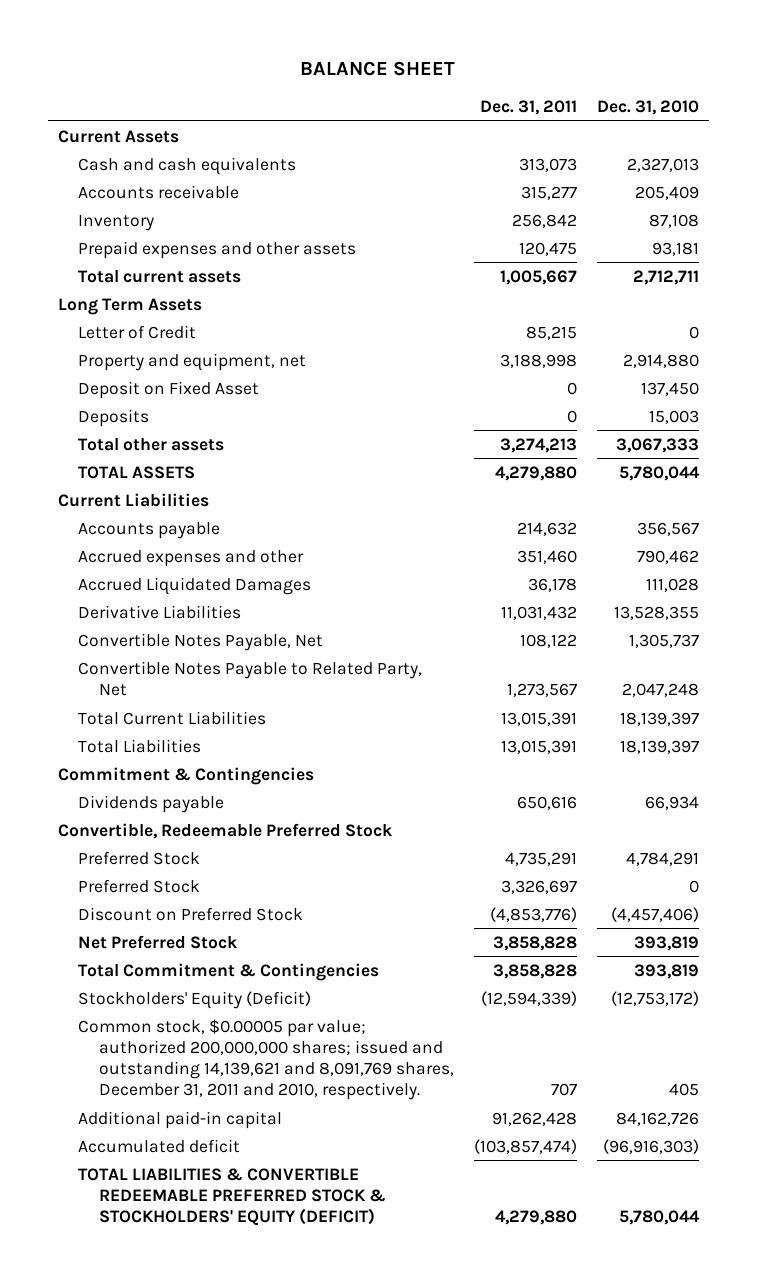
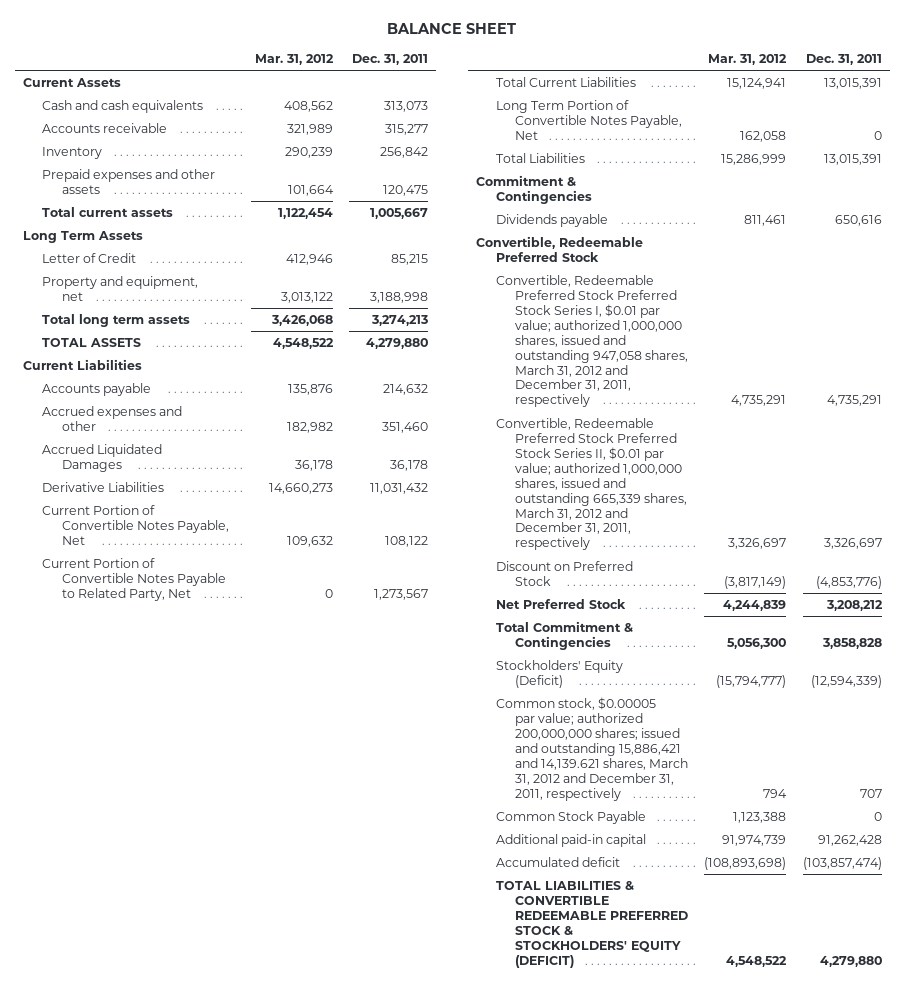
[596,100,699,116] Dec. 31, 2010 -> none
none -> [255,54,335,66] Mar. 31, 2012
[78,380,260,399] Deposit on Fixed Asset -> none
[78,408,150,427] Deposits -> none
[78,437,225,451] Total other assets -> [42,314,191,328] Total long term assets
[78,632,324,651] Convertible Notes Payable, Net -> [42,505,229,545] Current Portion of Convertible Notes Payable, Net
[78,660,423,696] Convertible Notes Payable to Related Party, Net -> [42,558,226,601] Current Portion of Convertible Notes Payable to Related Party, Net
none -> [495,100,683,140] Long Term Portion of Convertible Notes Payable, Net
[78,850,201,865] Preferred Stock -> [495,275,689,408] Convertible, Redeemable Preferred Stock Preferred Stock Series I, $0.01 par value; authorized 1,000,000 shares, issued and outstanding 947,058 shares, March 31, 2012 and December 31, 2011, respectively
[78,878,201,893] Preferred Stock -> [495,418,688,551] Convertible, Redeemable Preferred Stock Preferred Stock Series II, $0.01 par value; authorized 1,000,000 shares, issued and outstanding 665,339 shares, March 31, 2012 and December 31, 2011, respectively
[492,935,577,951] 3,858,828 -> [825,600,883,612] 3,208,212
[78,1018,454,1101] Common stock, $0.00005 par value; authorized 200,000,000 shares; issued and outstanding 14,139,621 and 8,091,769 shares, December 31, 2011 and 2010, respectively. -> [495,697,689,801] Common stock, $0.00005 par value; authorized 200,000,000 shares; issued and outstanding 15,886,421 and 14,139.621 shares, March 31, 2012 and December 31, 2011, respectively
none -> [495,811,646,825] Common Stock Payable

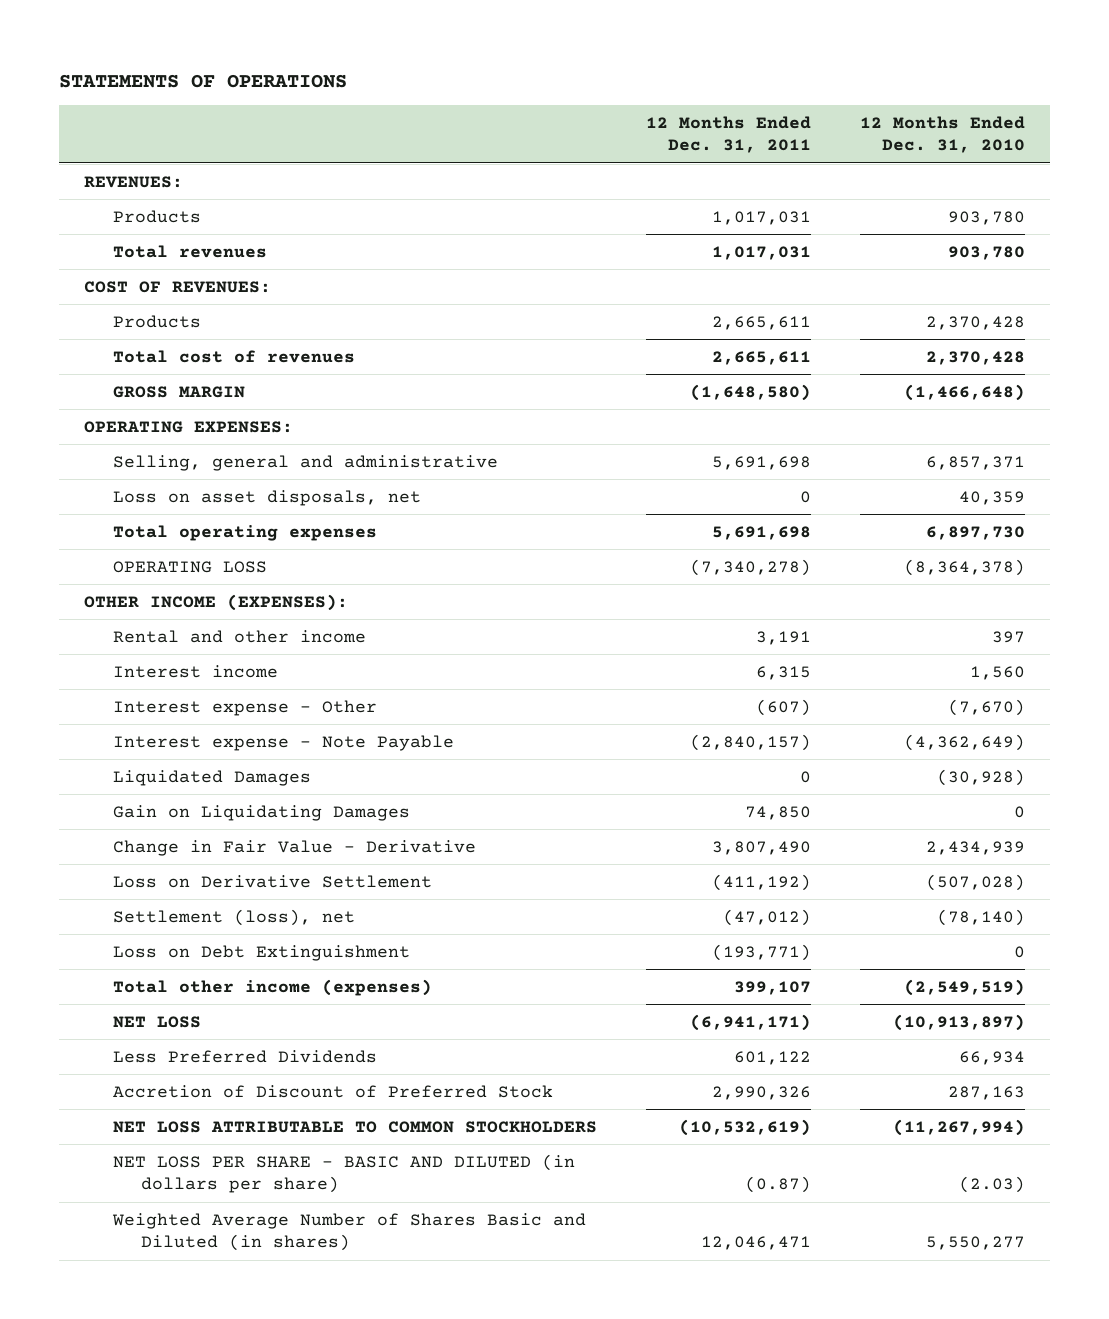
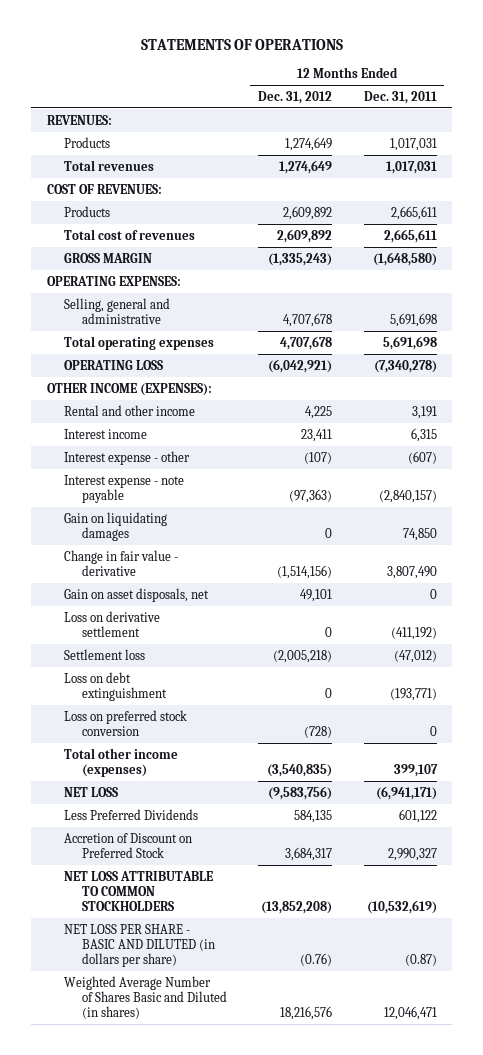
[860,115,1026,154] 12 Months Ended Dec. 31, 2010 -> none
none -> [258,90,333,104] Dec. 31, 2012
[112,489,421,506] Loss on asset disposals, net -> none
[112,769,311,786] Liquidated Damages -> none
[112,699,377,716] Interest expense - Other -> [64,450,191,465] Interest expense - other
[112,734,454,751] Interest expense - Note Payable -> [64,474,185,503] Interest expense - note payable
[112,804,410,821] Gain on Liquidating Damages -> [64,511,168,541] Gain on liquidating damages
[112,839,476,856] Change in Fair Value - Derivative -> [64,549,179,576] Change in fair value - derivative
none -> [64,587,210,602] Gain on asset disposals, net
[112,874,432,888] Loss on Derivative Settlement -> [64,610,161,637] Loss on derivative settlement
[112,908,355,926] Settlement (loss), net -> [64,648,146,660] Settlement loss
[112,944,410,961] Loss on Debt Extinguishment -> [64,671,167,701] Loss on debt extinguishment
none -> [64,709,188,736] Loss on preferred stock conversion
[112,1084,553,1098] Accretion of Discount of Preferred Stock -> [64,832,193,858] Accretion of Discount on Preferred Stock
[711,1085,811,1100] 2,990,326 -> [387,847,437,861] 2,990,327

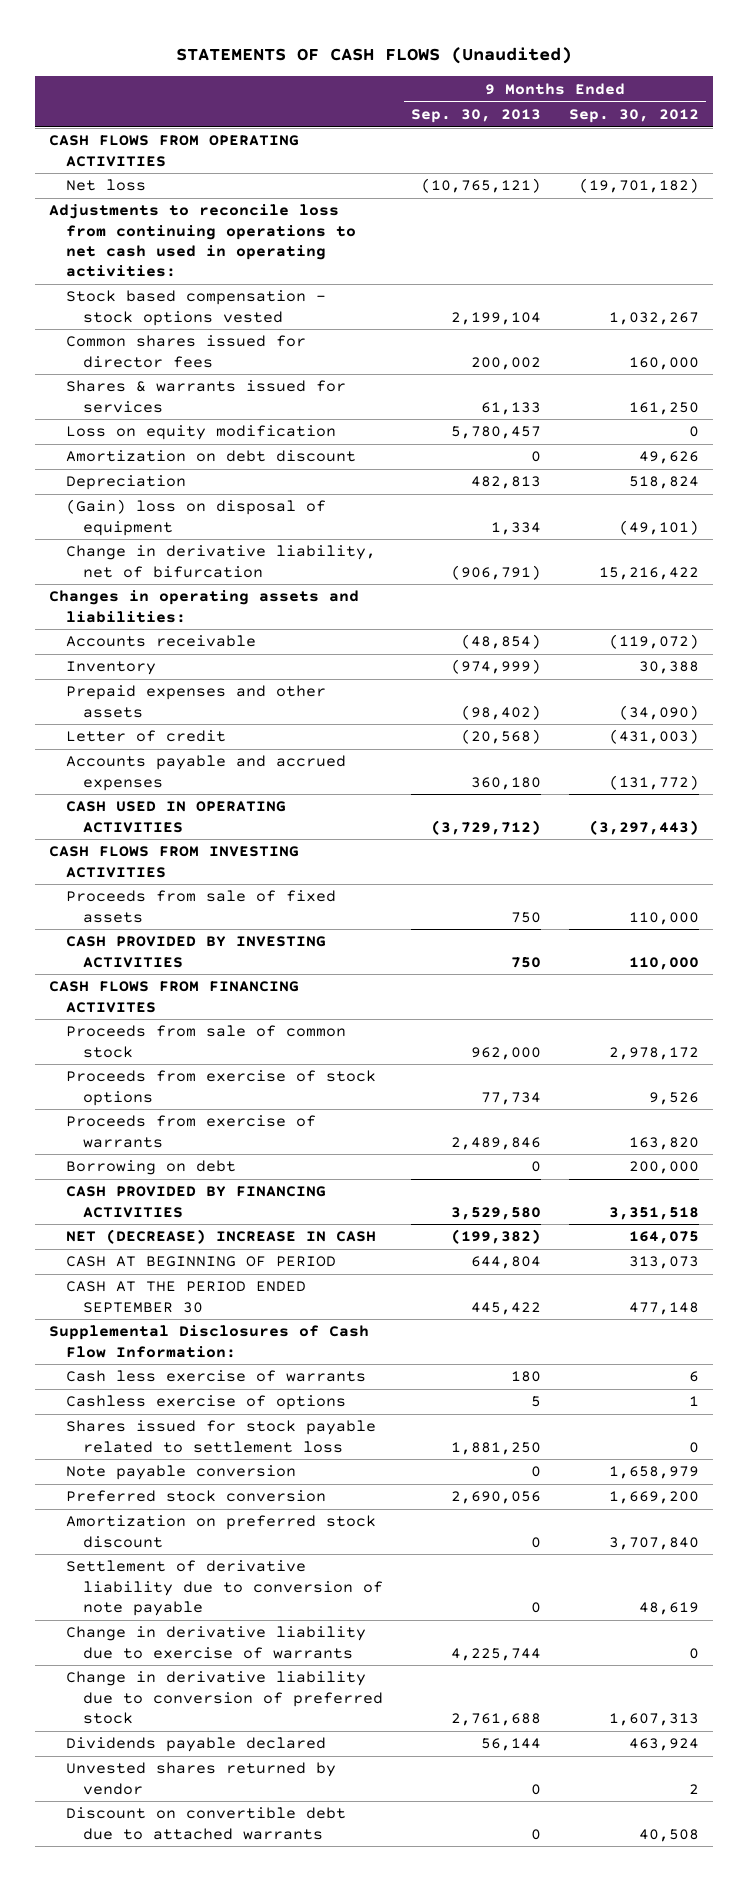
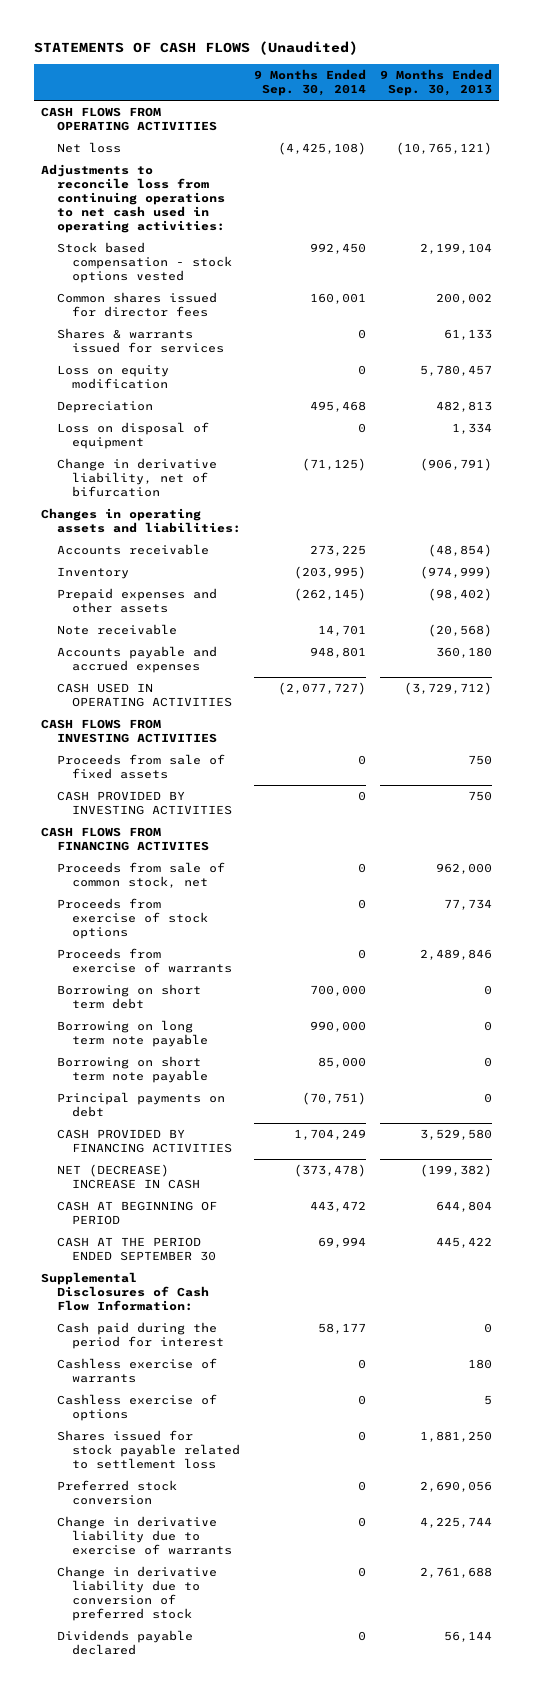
[569,109,700,124] Sep. 30, 2012 -> none
none -> [254,68,367,96] 9 Months Ended Sep. 30, 2014
[65,450,356,463] Amortization on debt discount -> none
[65,499,326,536] (Gain) loss on disposal of equipment -> [56,422,209,450] Loss on disposal of equipment
[65,730,226,743] Letter of credit -> [56,624,177,636] Note receivable
[65,1025,346,1058] Proceeds from sale of common stock -> [56,862,225,889] Proceeds from sale of common stock, net
[65,1160,236,1176] Borrowing on debt -> [56,984,201,1010] Borrowing on short term debt
none -> [56,1020,208,1048] Borrowing on long term note payable
none -> [56,1056,208,1084] Borrowing on short term note payable
none -> [56,1092,225,1118] Principal payments on debt
none -> [56,1322,224,1350] Cash paid during the period for interest
[65,1370,366,1383] Cash less exercise of warrants -> [56,1358,217,1384] Cashless exercise of warrants
[65,1465,296,1481] Note payable conversion -> none
[65,1515,376,1548] Amortization on preferred stock discount -> none
[65,1560,383,1617] Settlement of derivative liability due to conversion of note payable -> none
[65,1762,336,1795] Unvested shares returned by vendor -> none
[65,1807,346,1840] Discount on convertible debt due to attached warrants -> none

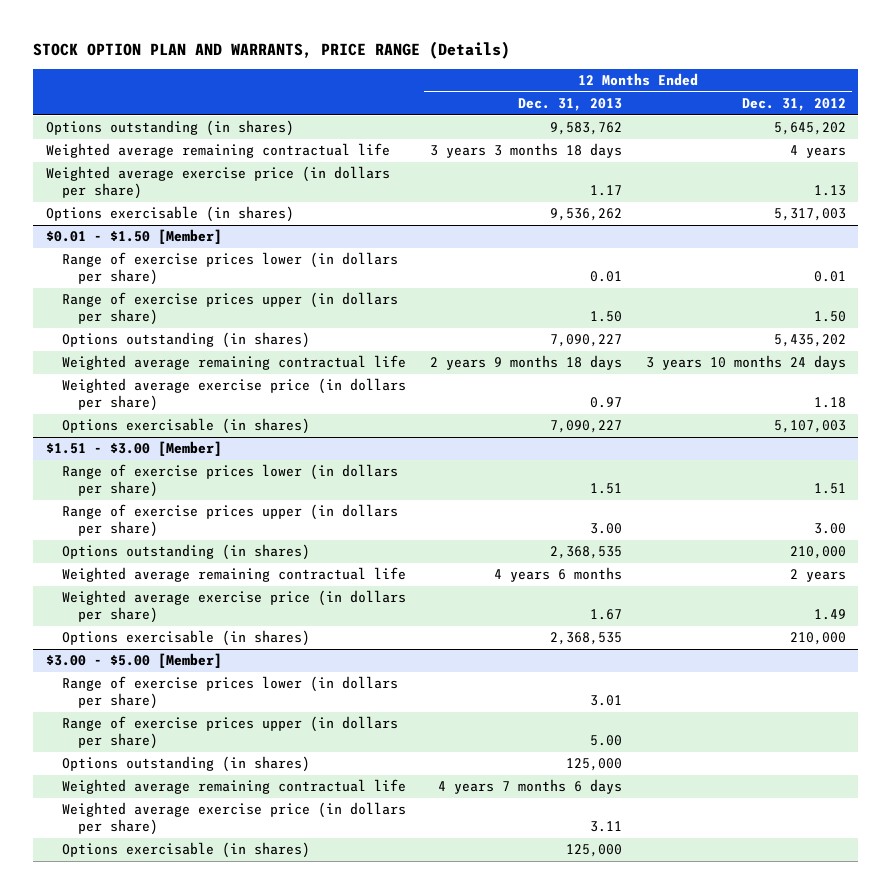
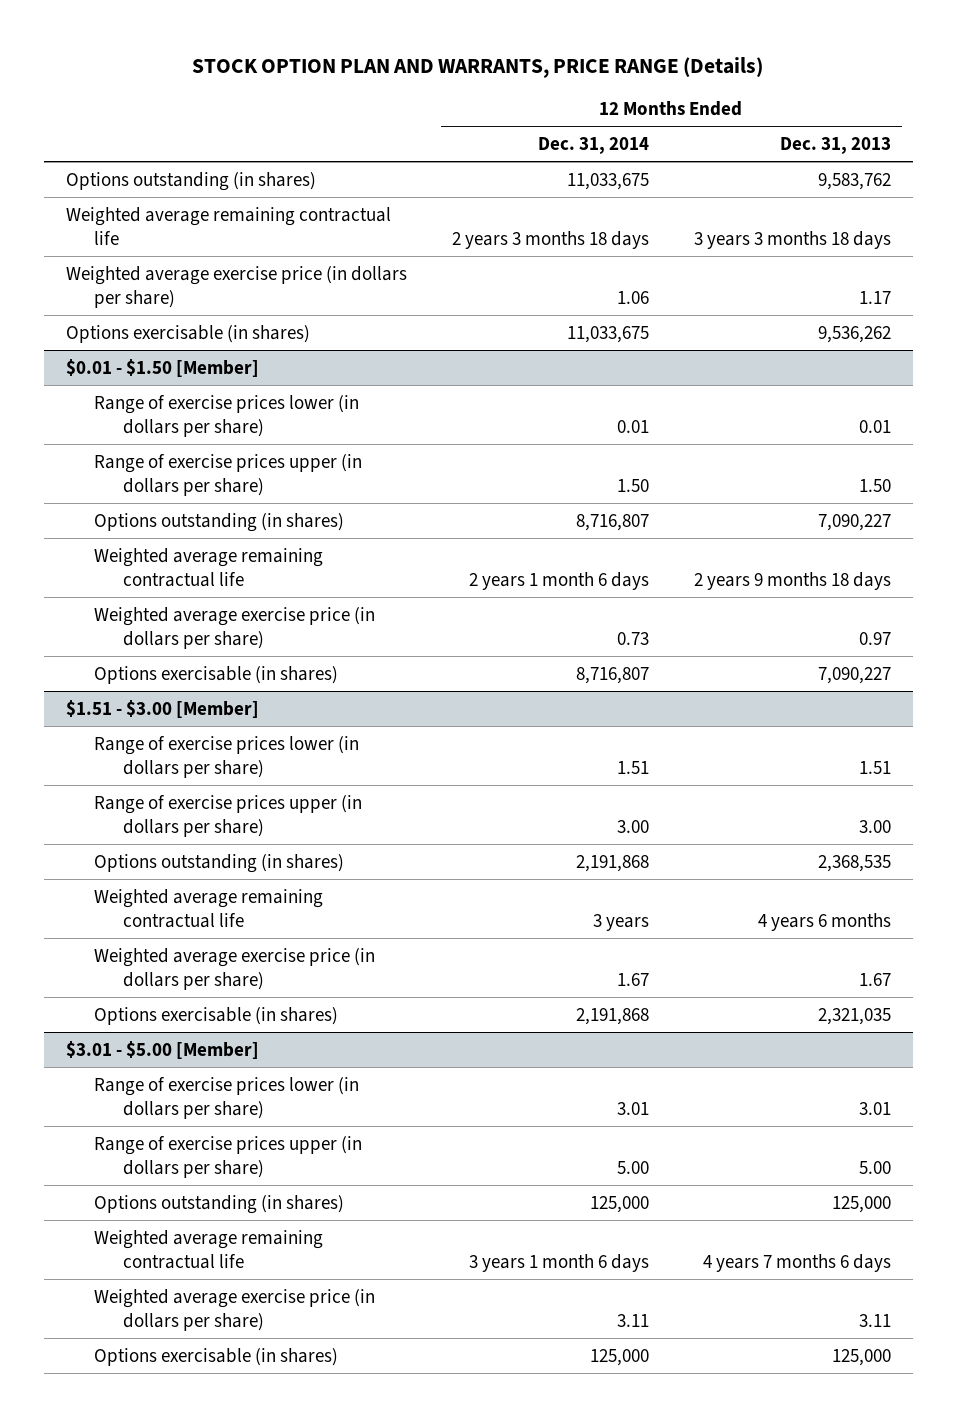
[742,98,847,112] Dec. 31, 2012 -> none
none -> [537,137,649,155] Dec. 31, 2014
[549,632,622,646] 2,368,535 -> [817,1007,891,1025] 2,321,035
[45,653,222,669] $3.00 - $5.00 [Member] -> [66,1040,260,1059] $3.01 - $5.00 [Member]

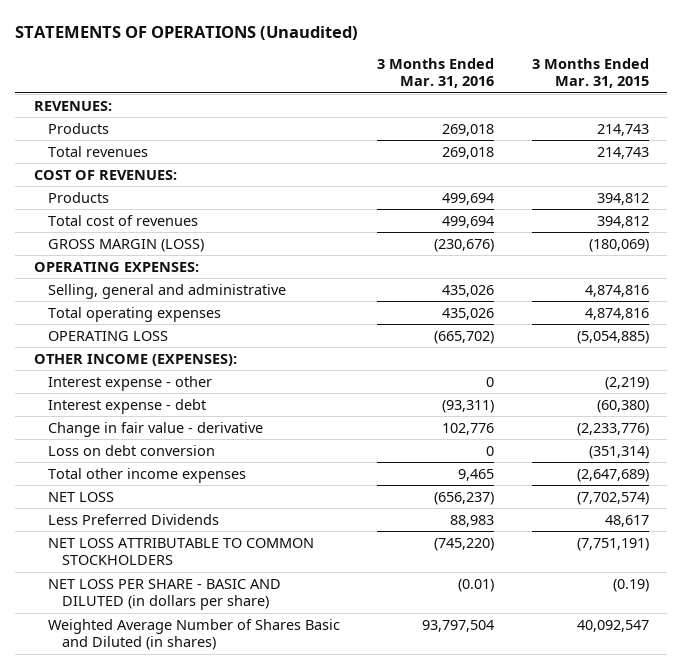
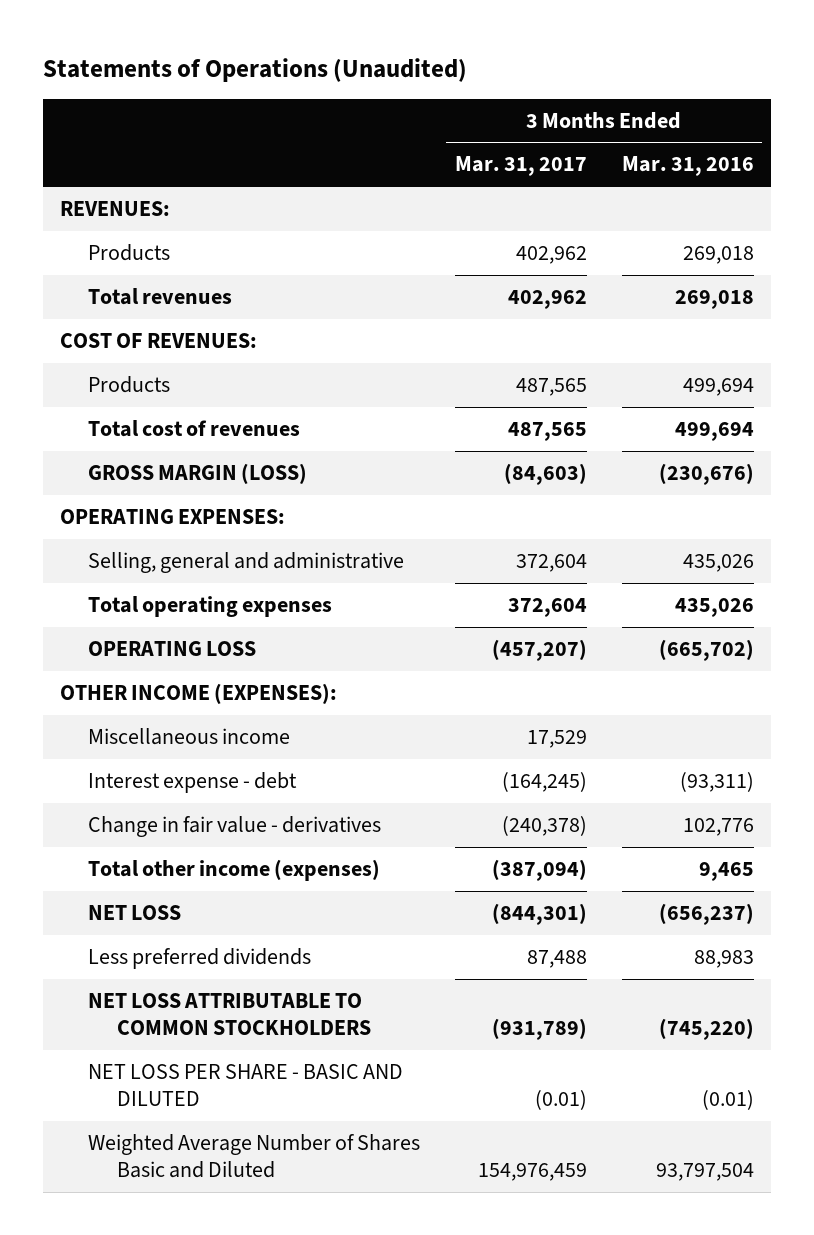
[15,25,359,40] STATEMENTS OF OPERATIONS (Unaudited) -> [42,57,467,82] Statements of Operations (Unaudited)
[531,57,649,89] 3 Months Ended Mar. 31, 2015 -> none
none -> [454,156,587,177] Mar. 31, 2017
[48,375,213,391] Interest expense - other -> none
none -> [88,728,291,746] Miscellaneous income
[48,444,216,456] Loss on debt conversion -> none
[48,421,264,437] Change in fair value - derivative -> [88,816,382,838] Change in fair value - derivatives
[48,467,247,483] Total other income expenses -> [88,859,381,882] Total other income (expenses)
[48,513,220,525] Less Preferred Dividends -> [88,948,312,970] Less preferred dividends
[48,578,282,611] NET LOSS PER SHARE - BASIC AND DILUTED (in dollars per share) -> [88,1064,404,1107] NET LOSS PER SHARE - BASIC AND DILUTED
[48,618,341,651] Weighted Average Number of Shares Basic and Diluted (in shares) -> [88,1134,421,1179] Weighted Average Number of Shares Basic and Diluted

